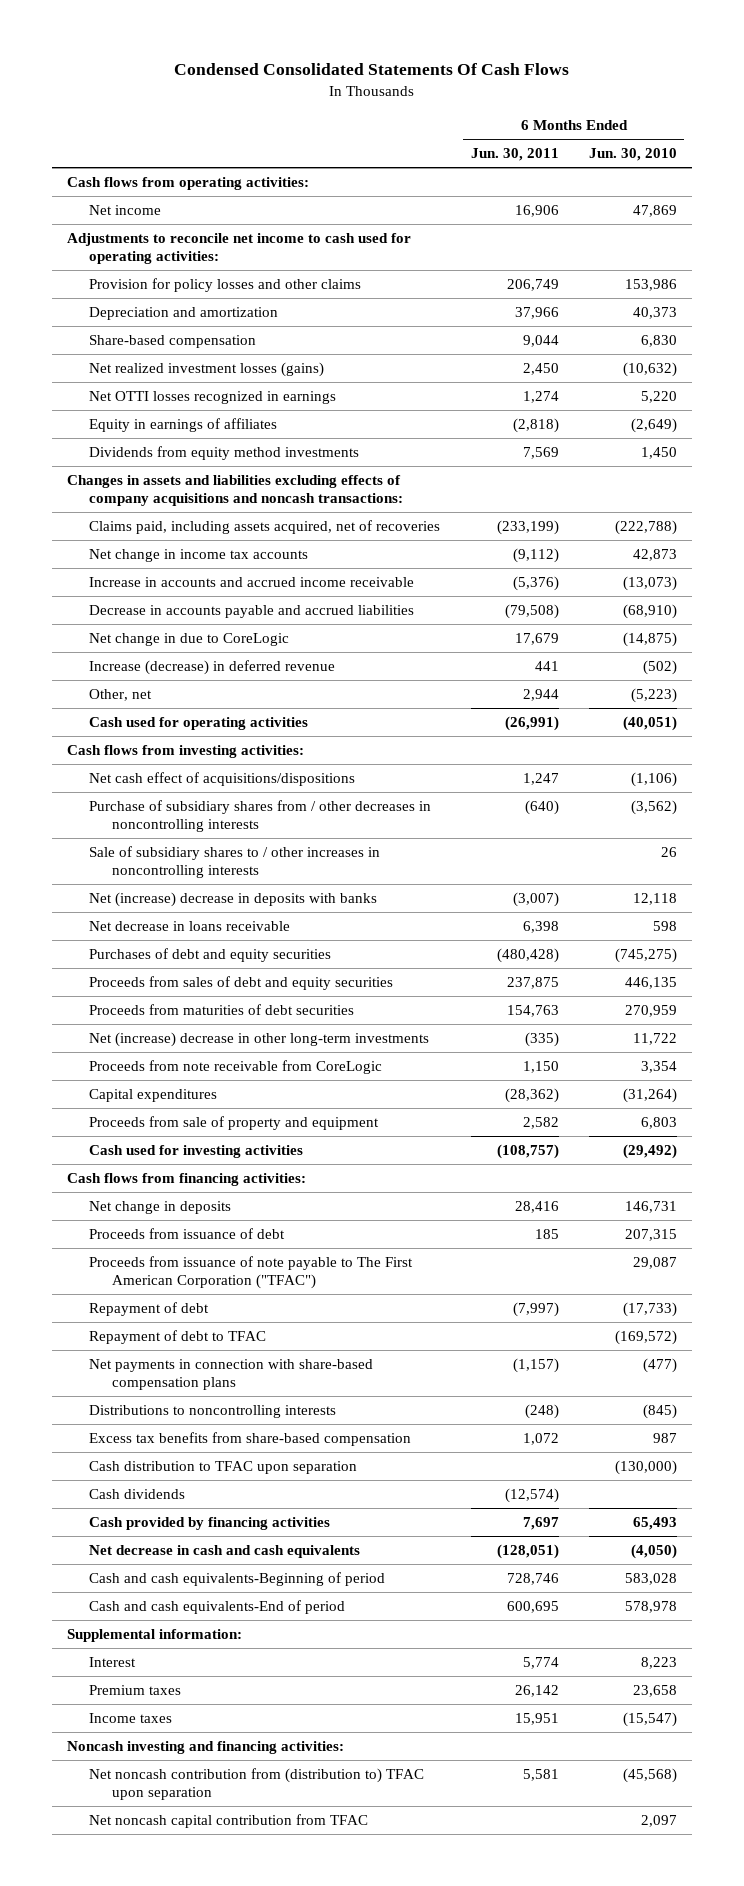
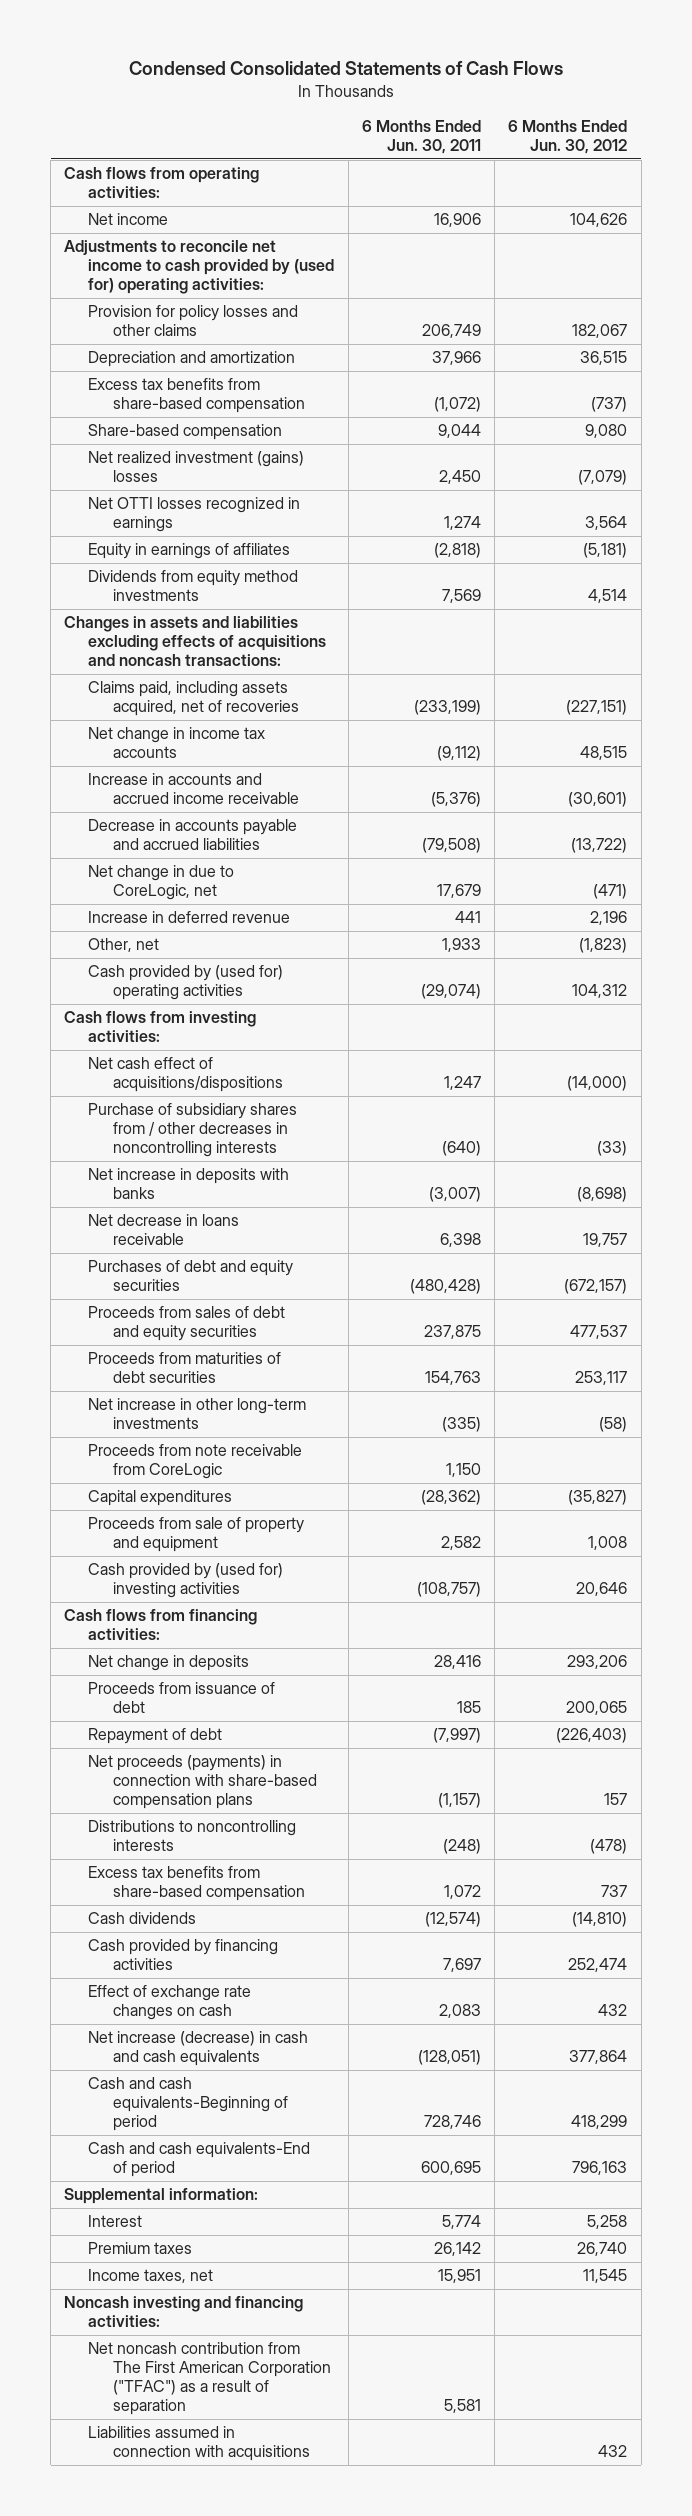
[173,63,569,76] Condensed Consolidated Statements Of Cash Flows -> [128,61,563,76] Condensed Consolidated Statements of Cash Flows
[588,148,677,162] Jun. 30, 2010 -> none
none -> [508,120,628,155] 6 Months Ended Jun. 30, 2012
[66,233,411,264] Adjustments to reconcile net income to cash used for operating activities: -> [64,240,335,295] Adjustments to reconcile net income to cash provided by (used for) operating activities:
none -> [88,378,305,414] Excess tax benefits from share-based compensation
[89,362,325,378] Net realized investment losses (gains) -> [88,451,305,483] Net realized investment (gains) losses
[66,475,404,506] Changes in assets and liabilities excluding effects of company acquisitions and noncash transactions: -> [64,616,327,667] Changes in assets and liabilities excluding effects of acquisitions and noncash transactions:
[89,633,290,647] Net change in due to CoreLogic -> [88,865,235,901] Net change in due to CoreLogic, net
[89,660,336,676] Increase (decrease) in deferred revenue -> [88,911,291,924] Increase in deferred revenue
[522,689,559,702] 2,944 -> [441,938,481,953] 1,933
[89,717,309,731] Cash used for operating activities -> [88,965,284,1001] Cash provided by (used for) operating activities
[504,716,559,732] (26,991) -> [420,984,481,1000] (29,074)
[89,846,381,878] Sale of subsidiary shares to / other increases in noncontrolling interests -> none
[89,892,378,908] Net (increase) decrease in deposits with banks -> [88,1168,290,1200] Net increase in deposits with banks
[89,1032,430,1048] Net (increase) decrease in other long-term investments -> [88,1398,307,1430] Net increase in other long-term investments
[89,1145,304,1159] Cash used for investing activities -> [88,1563,284,1599] Cash provided by (used for) investing activities
[89,1256,414,1289] Proceeds from issuance of note payable to The First American Corporation ("TFAC") -> none
[89,1330,267,1345] Repayment of debt to TFAC -> none
[89,1359,374,1390] Net payments in connection with share-based compensation plans -> [88,1755,317,1810] Net proceeds (payments) in connection with share-based compensation plans
[89,1461,358,1475] Cash distribution to TFAC upon separation -> none
none -> [88,1985,252,2021] Effect of exchange rate changes on cash
[89,1545,361,1559] Net decrease in cash and cash equivalents -> [88,2031,309,2067] Net increase (decrease) in cash and cash equivalents
[89,1713,173,1724] Income taxes -> [88,2269,214,2284] Income taxes, net
[89,1814,369,1829] Net noncash capital contribution from TFAC -> none
[89,1768,425,1800] Net noncash contribution from (distribution to) TFAC upon separation -> [88,2342,331,2416] Net noncash contribution from The First American Corporation ("TFAC") as a result of separation
none -> [88,2426,310,2462] Liabilities assumed in connection with acquisitions

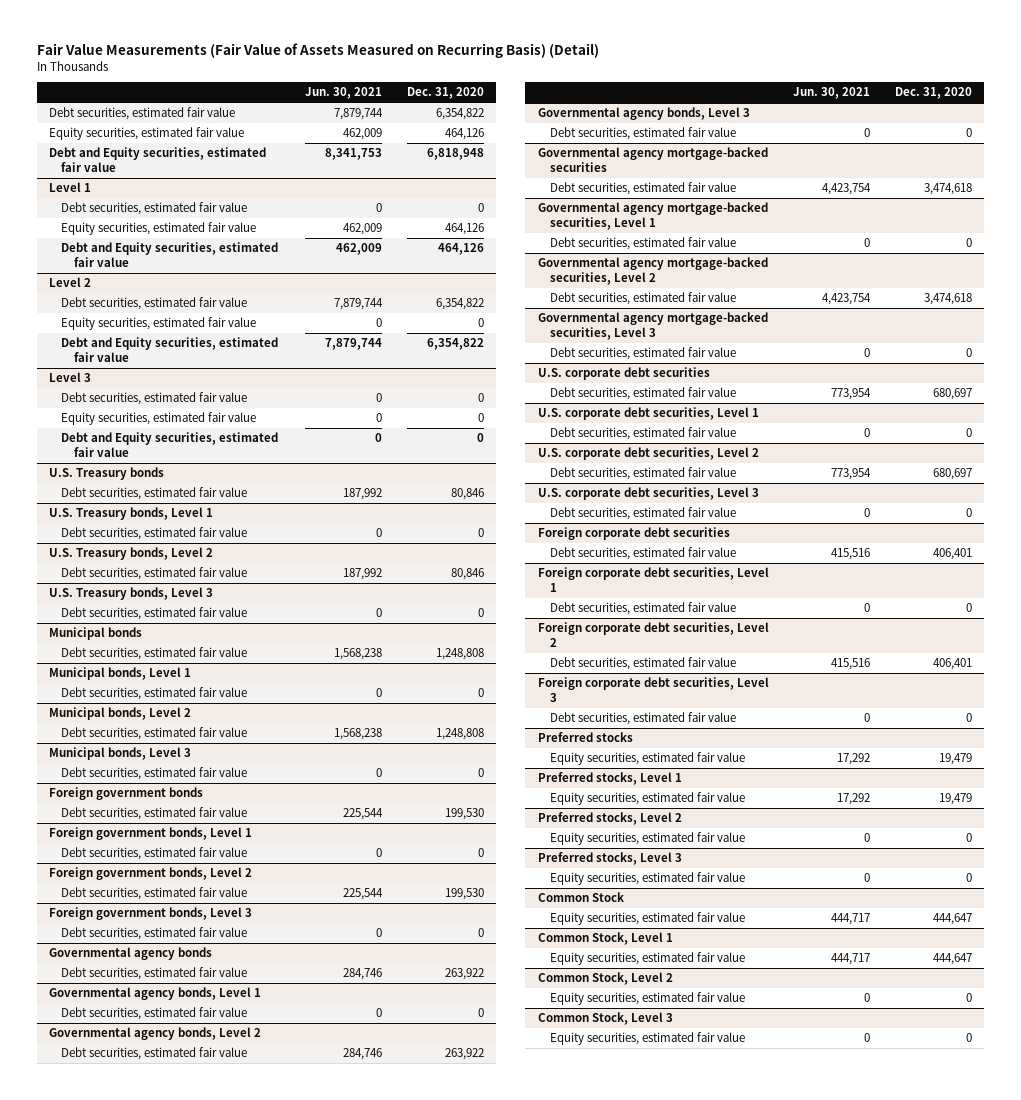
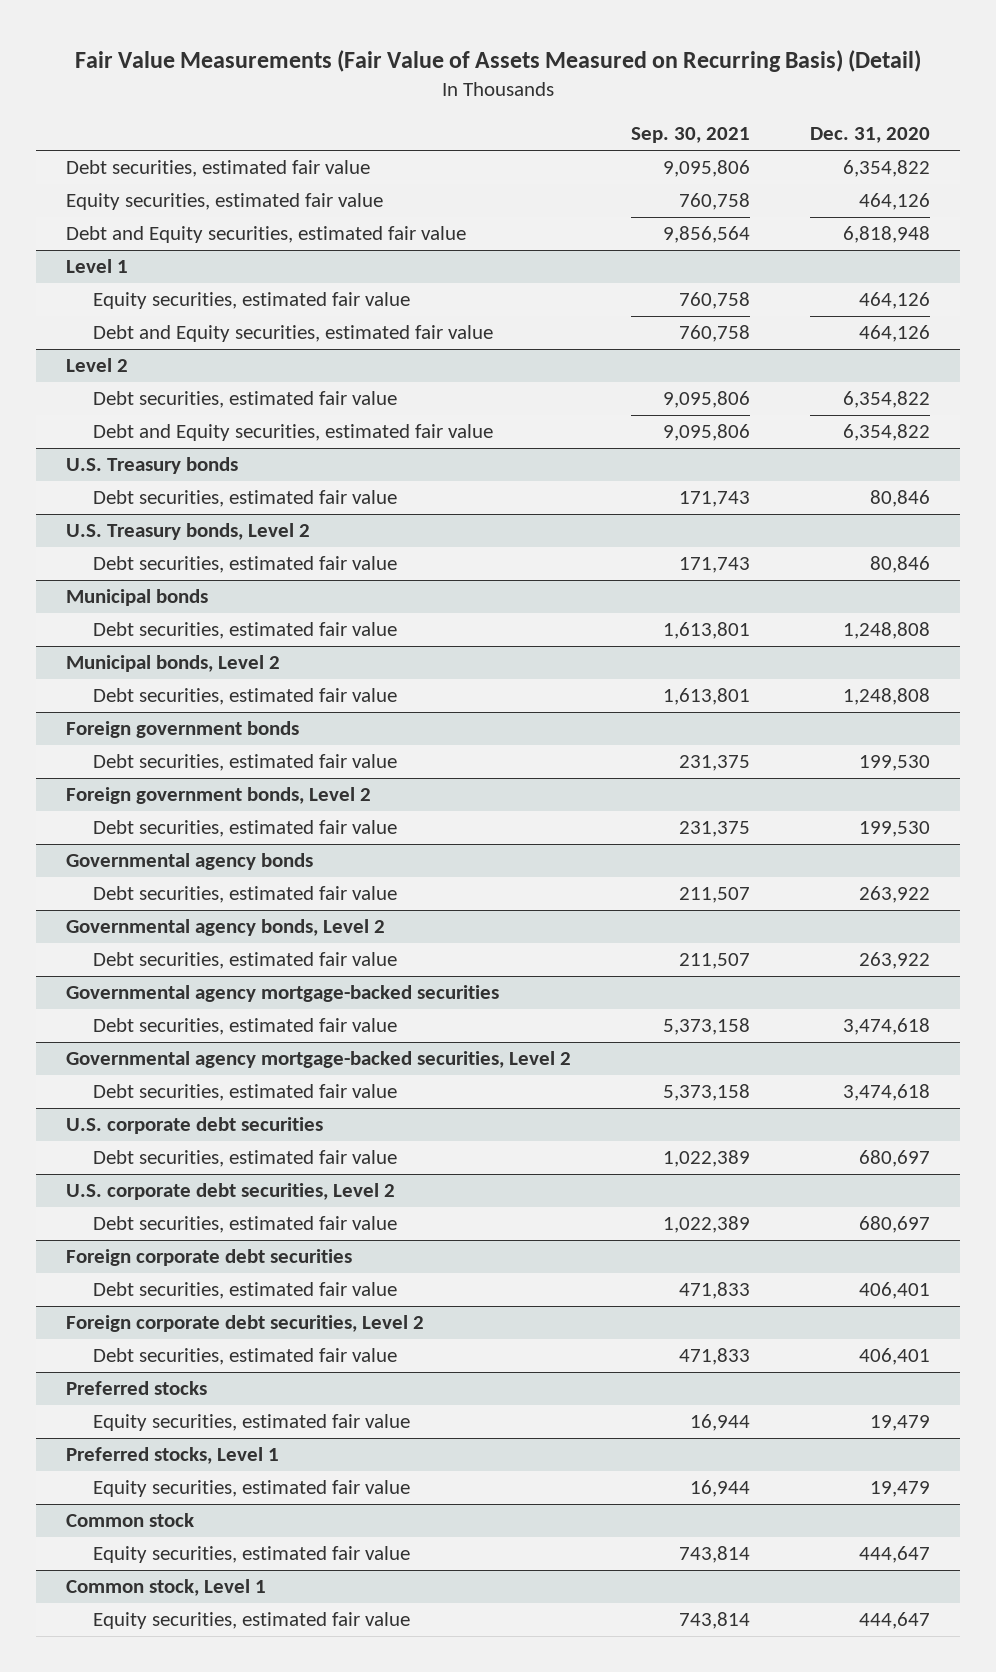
[304,87,382,100] Jun. 30, 2021 -> none
none -> [630,127,750,144] Sep. 30, 2021
[61,202,248,216] Debt securities, estimated fair value -> none
[61,317,257,331] Equity securities, estimated fair value -> none
[49,372,92,383] Level 3 -> none
[61,392,248,406] Debt securities, estimated fair value -> none
[61,412,257,426] Equity securities, estimated fair value -> none
[61,432,279,458] Debt and Equity securities, estimated fair value -> none
[49,507,214,521] U.S. Treasury bonds, Level 1 -> none
[61,527,248,541] Debt securities, estimated fair value -> none
[49,587,214,601] U.S. Treasury bonds, Level 3 -> none
[61,607,248,621] Debt securities, estimated fair value -> none
[49,667,192,681] Municipal bonds, Level 1 -> none
[61,687,248,701] Debt securities, estimated fair value -> none
[49,747,192,761] Municipal bonds, Level 3 -> none
[61,767,248,781] Debt securities, estimated fair value -> none
[49,827,253,841] Foreign government bonds, Level 1 -> none
[61,847,248,861] Debt securities, estimated fair value -> none
[49,907,253,921] Foreign government bonds, Level 3 -> none
[61,927,248,941] Debt securities, estimated fair value -> none
[49,987,262,1001] Governmental agency bonds, Level 1 -> none
[61,1007,248,1021] Debt securities, estimated fair value -> none
[537,107,750,121] Governmental agency bonds, Level 3 -> none
[549,127,736,141] Debt securities, estimated fair value -> none
[537,202,768,231] Governmental agency mortgage-backed securities, Level 1 -> none
[549,237,736,251] Debt securities, estimated fair value -> none
[537,312,768,341] Governmental agency mortgage-backed securities, Level 3 -> none
[549,347,736,361] Debt securities, estimated fair value -> none
[537,407,759,421] U.S. corporate debt securities, Level 1 -> none
[549,427,736,441] Debt securities, estimated fair value -> none
[537,487,759,501] U.S. corporate debt securities, Level 3 -> none
[549,507,736,521] Debt securities, estimated fair value -> none
[537,567,769,593] Foreign corporate debt securities, Level 1 -> none
[549,602,736,616] Debt securities, estimated fair value -> none
[537,677,769,703] Foreign corporate debt securities, Level 3 -> none
[549,712,736,726] Debt securities, estimated fair value -> none
[537,812,682,826] Preferred stocks, Level 2 -> none
[549,832,745,846] Equity securities, estimated fair value -> none
[537,852,682,866] Preferred stocks, Level 3 -> none
[549,872,745,886] Equity securities, estimated fair value -> none
[537,892,624,903] Common Stock -> [65,1513,194,1528] Common stock
[537,932,673,946] Common Stock, Level 1 -> [65,1579,266,1597] Common stock, Level 1
[537,972,673,986] Common Stock, Level 2 -> none
[549,992,745,1006] Equity securities, estimated fair value -> none
[537,1012,673,1026] Common Stock, Level 3 -> none
[549,1032,745,1046] Equity securities, estimated fair value -> none

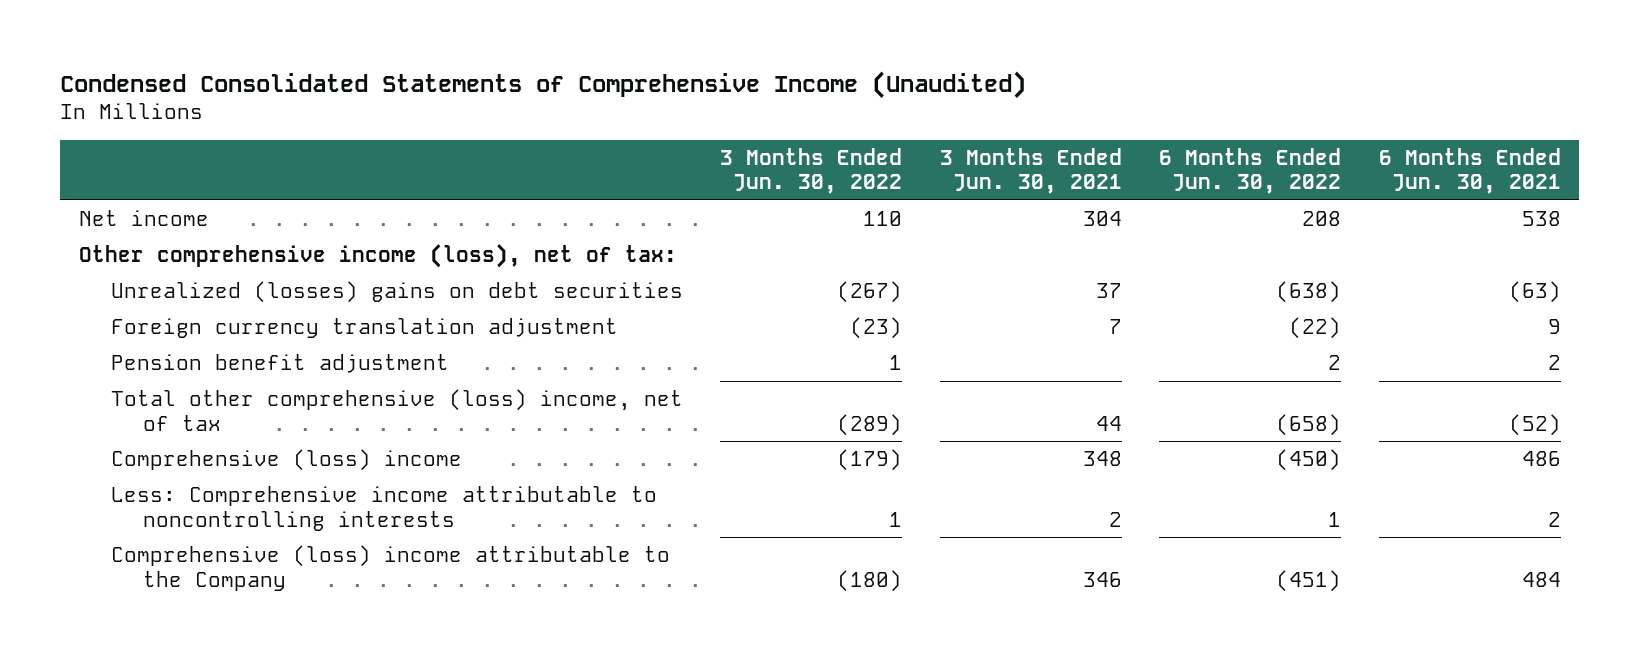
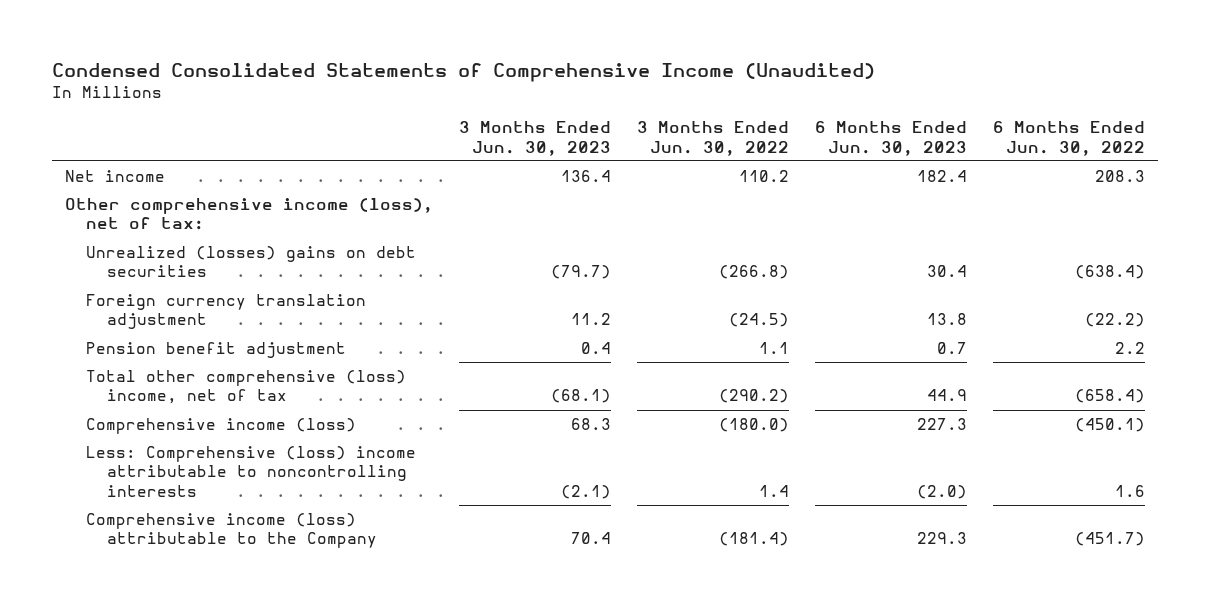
[939,147,1122,195] 3 Months Ended Jun. 30, 2021 -> none
[1378,147,1561,195] 6 Months Ended Jun. 30, 2021 -> none
none -> [459,121,612,156] 3 Months Ended Jun. 30, 2023
none -> [815,121,968,156] 6 Months Ended Jun. 30, 2023
[863,211,903,227] 110 -> [739,170,790,183] 110.2
[1302,211,1342,227] 208 -> [1095,170,1146,183] 208.3
[837,281,903,304] (267) -> [719,265,790,280] (266.8)
[1276,281,1342,304] (638) -> [1075,265,1146,280] (638.4)
[850,317,903,340] (23) -> [729,313,790,328] (24.5)
[1289,317,1342,340] (22) -> [1085,313,1146,328] (22.2)
[889,355,903,371] 1 -> [759,342,790,355] 1.1
[1328,355,1342,371] 2 -> [1115,342,1146,355] 2.2
[837,413,903,436] (289) -> [719,389,790,404] (290.2)
[1276,413,1342,436] (658) -> [1075,389,1146,404] (658.4)
[111,449,463,472] Comprehensive (loss) income -> [86,418,357,435] Comprehensive income (loss)
[837,449,903,472] (179) -> [719,418,790,433] (180.0)
[1276,449,1342,472] (450) -> [1075,418,1146,433] (450.1)
[111,486,658,531] Less: Comprehensive income attributable to noncontrolling interests -> [86,446,417,497] Less: Comprehensive (loss) income attributable to noncontrolling interests
[889,511,903,527] 1 -> [759,484,790,497] 1.4
[1328,511,1342,527] 1 -> [1115,484,1146,497] 1.6
[111,545,671,591] Comprehensive (loss) income attributable to the Company -> [86,513,377,549] Comprehensive income (loss) attributable to the Company
[837,569,903,592] (180) -> [719,532,790,547] (181.4)
[1276,569,1342,592] (451) -> [1075,532,1146,547] (451.7)

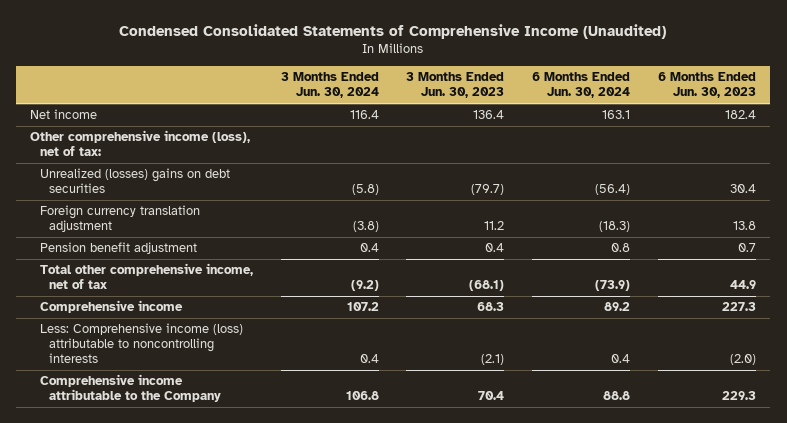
[637,121,790,156] 3 Months Ended Jun. 30, 2022 -> none
[993,121,1146,156] 6 Months Ended Jun. 30, 2022 -> none
none -> [280,72,379,99] 3 Months Ended Jun. 30, 2024
none -> [532,72,631,99] 6 Months Ended Jun. 30, 2024
[86,370,407,405] Total other comprehensive (loss) income, net of tax -> [39,263,253,290] Total other comprehensive income, net of tax
[86,418,357,435] Comprehensive income (loss) -> [39,300,183,314] Comprehensive income
[86,446,417,497] Less: Comprehensive (loss) income attributable to noncontrolling interests -> [39,323,243,364] Less: Comprehensive income (loss) attributable to noncontrolling interests
[86,513,377,549] Comprehensive income (loss) attributable to the Company -> [39,374,221,403] Comprehensive income attributable to the Company

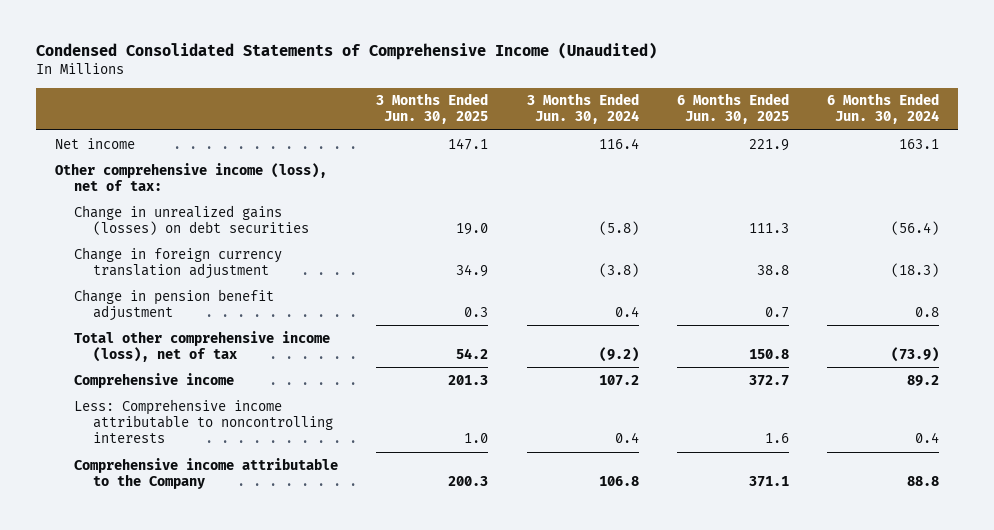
[406,72,505,99] 3 Months Ended Jun. 30, 2023 -> none
[658,72,757,99] 6 Months Ended Jun. 30, 2023 -> none
none -> [376,93,489,125] 3 Months Ended Jun. 30, 2025
none -> [676,93,789,125] 6 Months Ended Jun. 30, 2025
[39,168,230,194] Unrealized (losses) gains on debt securities -> [74,204,310,235] Change in unrealized gains (losses) on debt securities
[39,205,200,233] Foreign currency translation adjustment -> [74,246,283,279] Change in foreign currency translation adjustment
[39,242,197,255] Pension benefit adjustment -> [74,288,275,321] Change in pension benefit adjustment
[39,263,253,290] Total other comprehensive income, net of tax -> [74,330,331,362] Total other comprehensive income (loss), net of tax
[39,323,243,364] Less: Comprehensive income (loss) attributable to noncontrolling interests -> [74,398,334,444] Less: Comprehensive income attributable to noncontrolling interests

